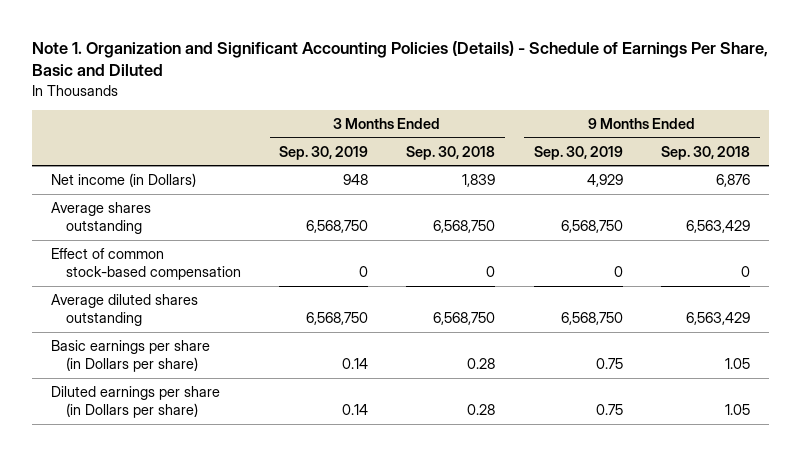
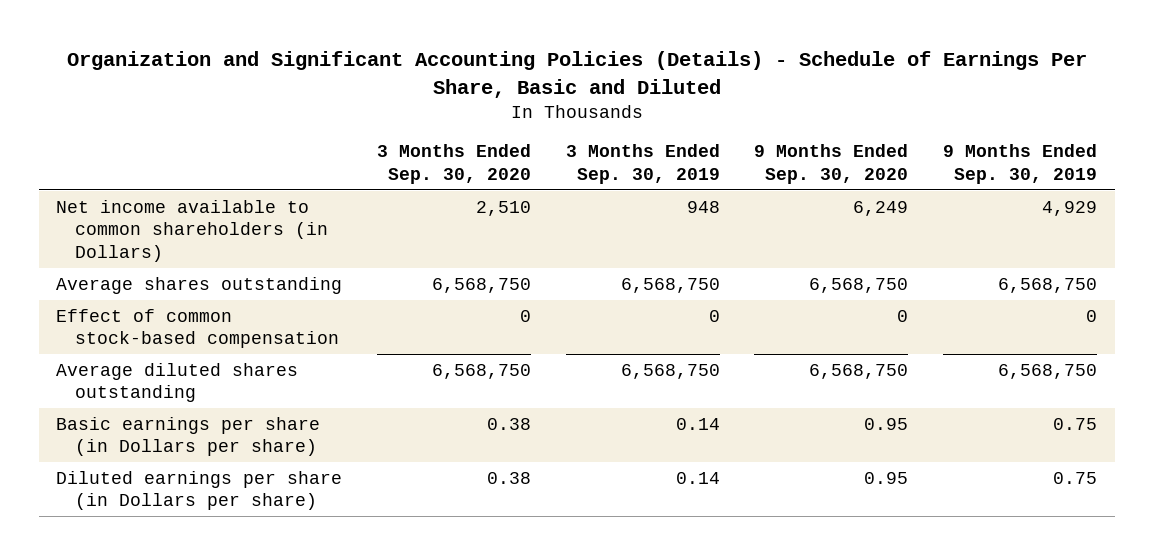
[32,41,769,77] Note 1. Organization and Significant Accounting Policies (Details) - Schedule of Earnings Per Share, Basic and Diluted -> [66,51,1087,98] Organization and Significant Accounting Policies (Details) - Schedule of Earnings Per Share, Basic and Diluted
[406,145,496,160] Sep. 30, 2018 -> none
[661,145,751,160] Sep. 30, 2018 -> none
none -> [376,144,531,185] 3 Months Ended Sep. 30, 2020
none -> [754,144,909,185] 9 Months Ended Sep. 30, 2020
[51,173,197,188] Net income (in Dollars) -> [56,199,328,262] Net income available to common shareholders (in Dollars)

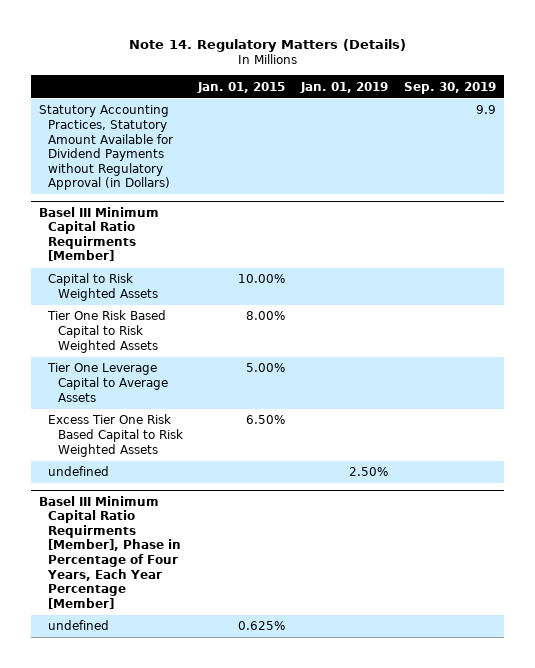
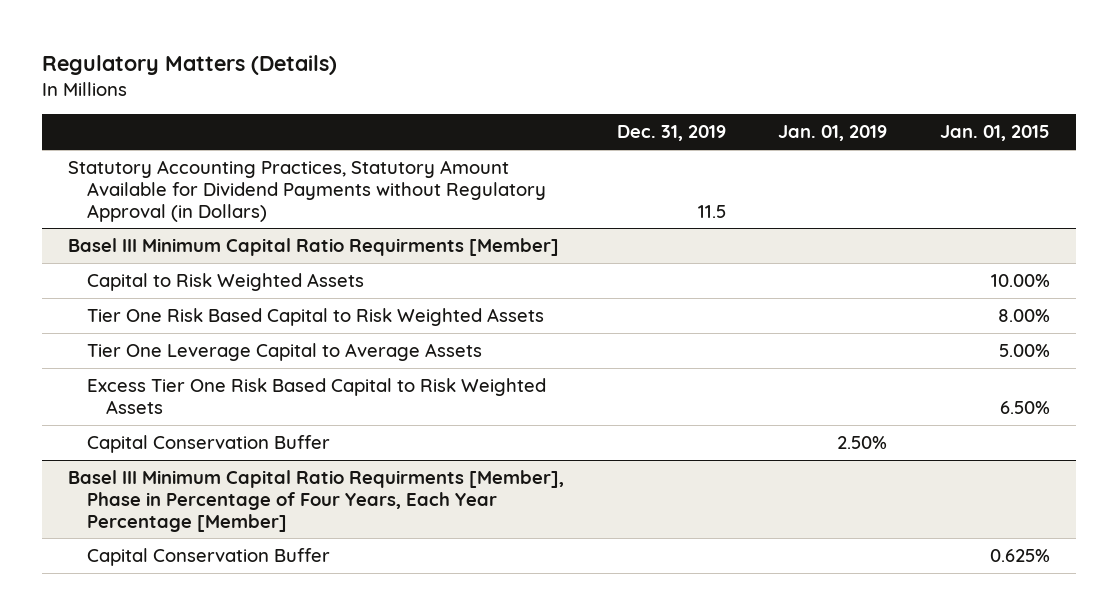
[128,38,406,52] Note 14. Regulatory Matters (Details) -> [41,54,337,75] Regulatory Matters (Details)
[404,81,497,94] Sep. 30, 2019 -> none
none -> [616,125,726,142] Dec. 31, 2019
[48,466,110,477] undefined -> [87,434,331,453] Capital Conservation Buffer
[48,620,110,631] undefined -> [87,547,331,566] Capital Conservation Buffer

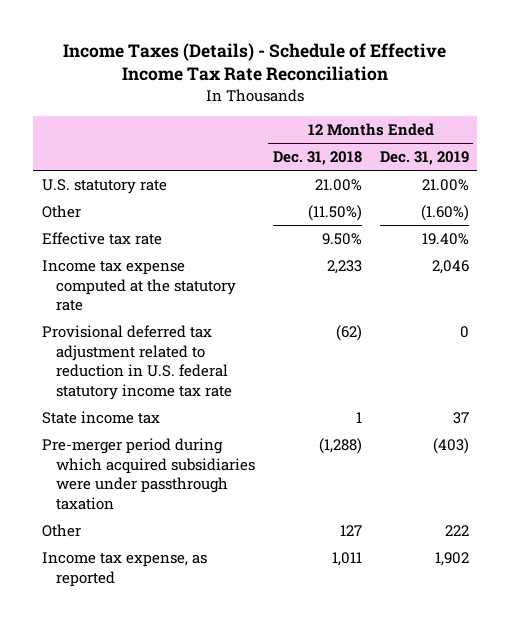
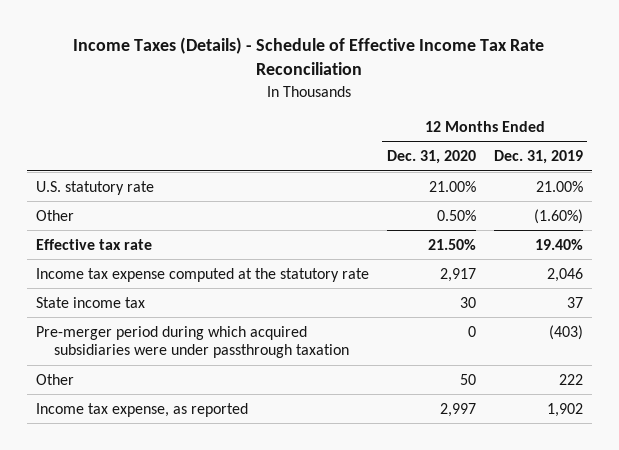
[272,151,362,166] Dec. 31, 2018 -> none
none -> [386,150,476,165] Dec. 31, 2020
[41,324,233,401] Provisional deferred tax adjustment related to reduction in U.S. federal statutory income tax rate -> none

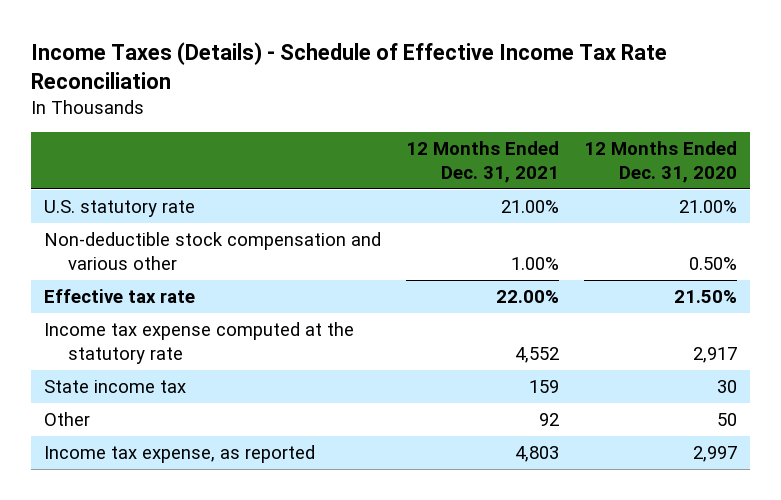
[493,150,583,165] Dec. 31, 2019 -> none
none -> [406,141,560,183] 12 Months Ended Dec. 31, 2021
[35,209,74,221] Other -> none
none -> [43,232,381,270] Non-deductible stock compensation and various other
[35,325,350,359] Pre-merger period during which acquired subsidiaries were under passthrough taxation -> none

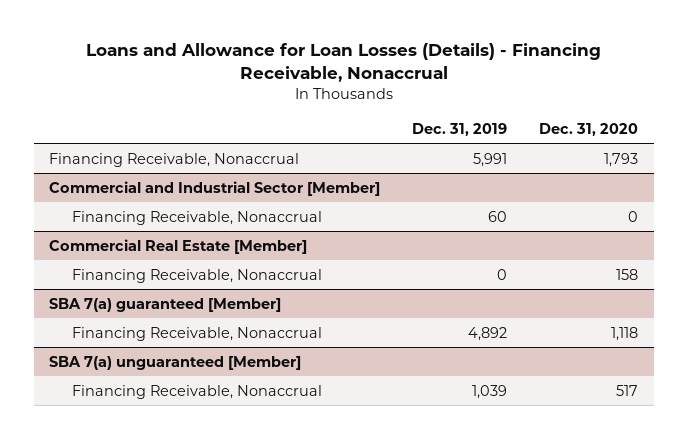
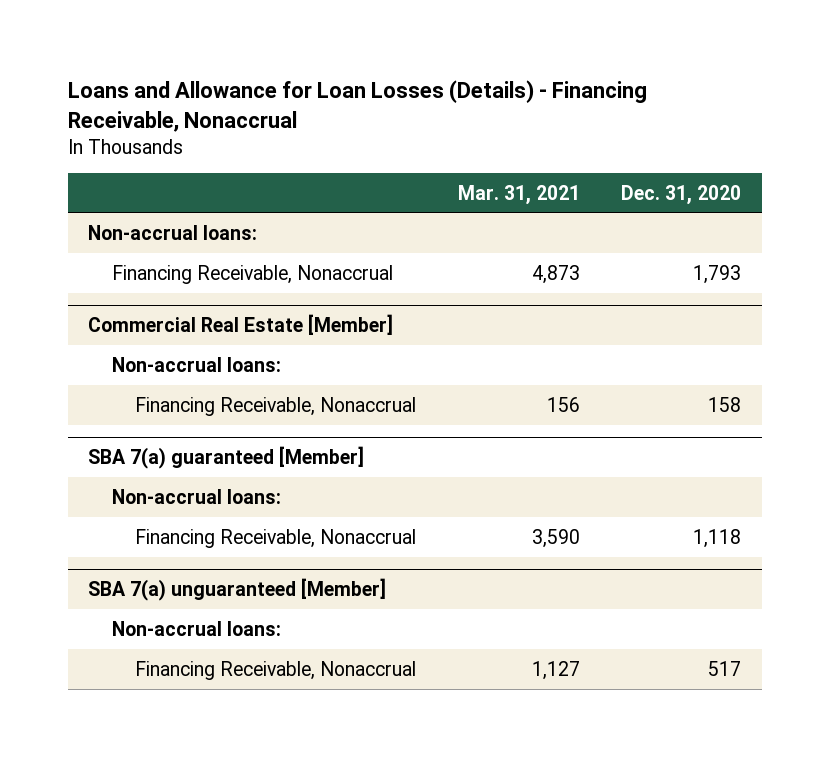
[412,122,508,136] Dec. 31, 2019 -> none
none -> [457,184,580,205] Mar. 31, 2021
none -> [88,224,258,240] Non-accrual loans:
[49,180,381,196] Commercial and Industrial Sector [Member] -> none
[72,210,323,225] Financing Receivable, Nonaccrual -> none
none -> [111,356,281,372] Non-accrual loans:
none -> [111,488,281,504] Non-accrual loans:
none -> [111,620,281,636] Non-accrual loans:

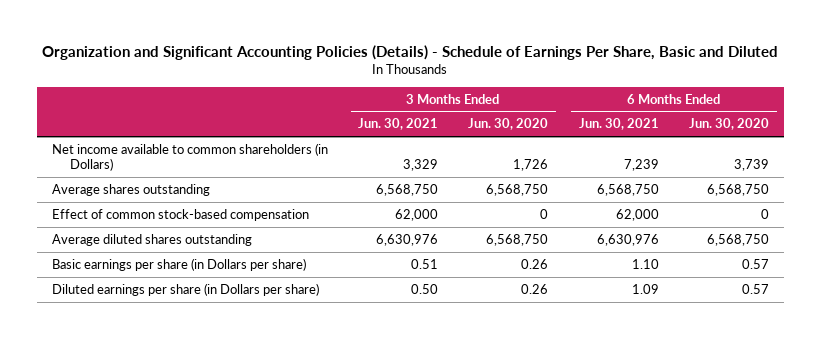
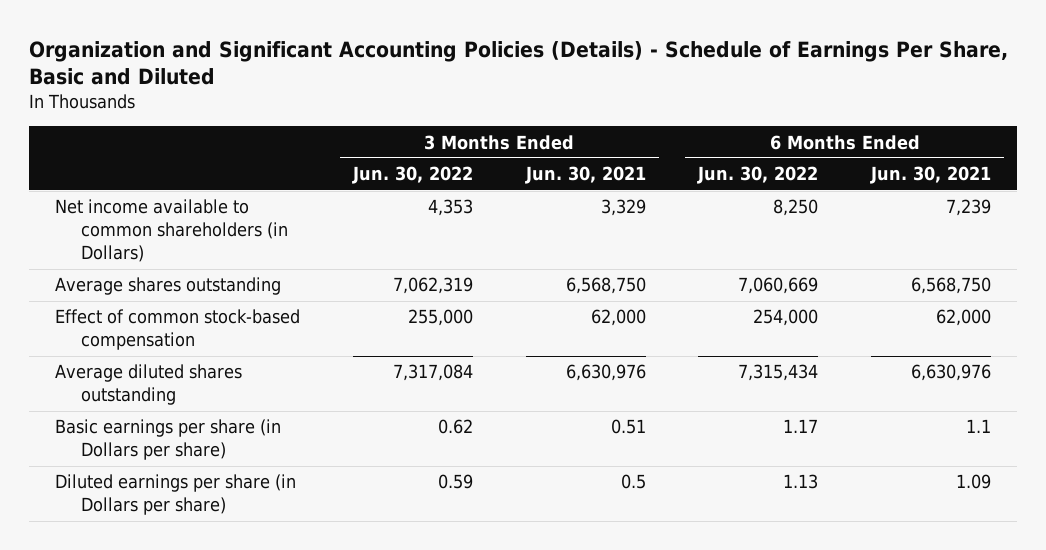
[468,118,549,131] Jun. 30, 2020 -> none
[689,118,770,131] Jun. 30, 2020 -> none
none -> [351,166,473,185] Jun. 30, 2022
none -> [697,166,819,185] Jun. 30, 2022
[631,259,659,270] 1.10 -> [966,419,992,434] 1.1
[411,284,439,295] 0.50 -> [620,474,646,490] 0.5

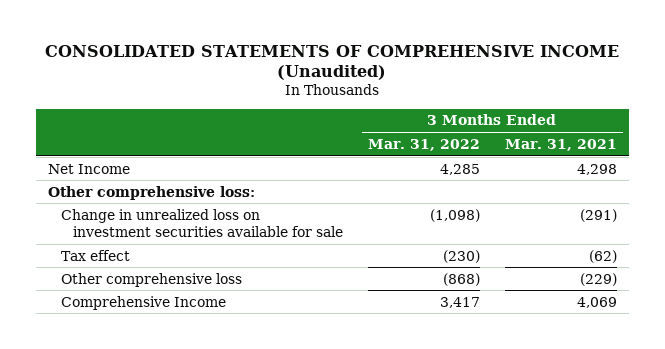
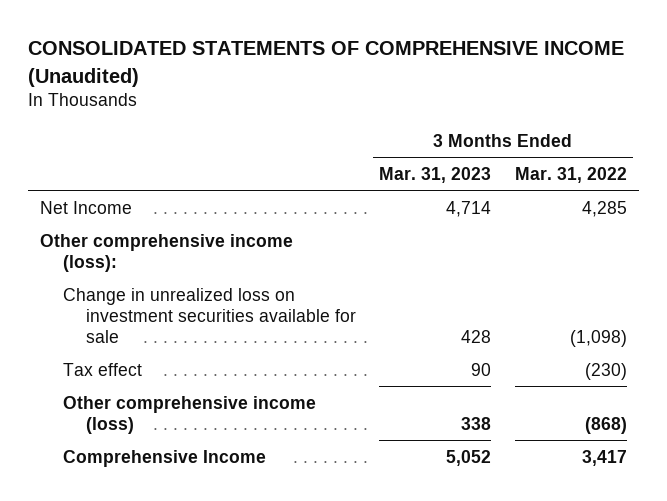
[504,138,617,151] Mar. 31, 2021 -> none
none -> [379,166,492,183] Mar. 31, 2023
[48,185,256,200] Other comprehensive loss: -> [40,233,294,272] Other comprehensive income (loss):
[60,272,242,287] Other comprehensive loss -> [62,395,316,434] Other comprehensive income (loss)

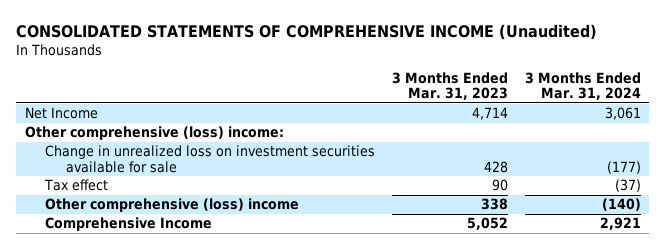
[515,166,628,183] Mar. 31, 2022 -> none
none -> [525,71,642,101] 3 Months Ended Mar. 31, 2024
[40,233,294,272] Other comprehensive income (loss): -> [24,126,284,141] Other comprehensive (loss) income:
[62,395,316,434] Other comprehensive income (loss) -> [45,198,300,213] Other comprehensive (loss) income

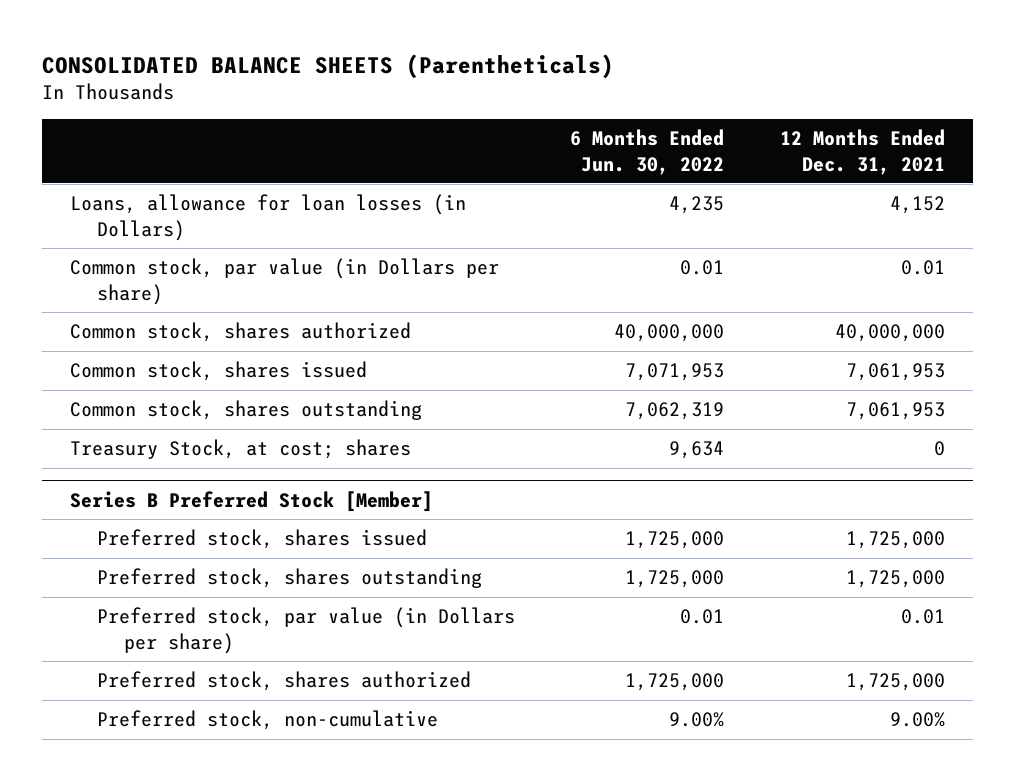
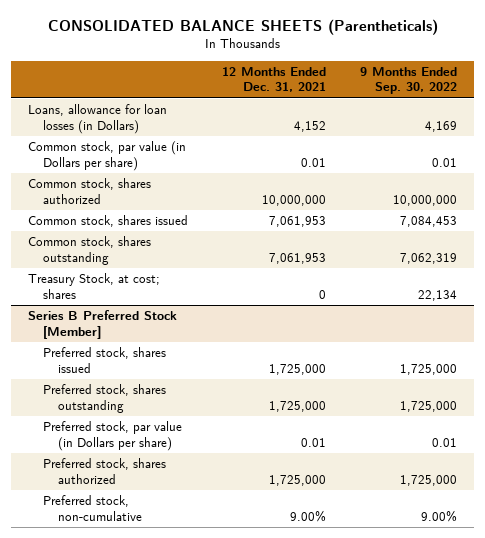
[570,129,725,175] 6 Months Ended Jun. 30, 2022 -> none
none -> [360,67,458,95] 9 Months Ended Sep. 30, 2022
[834,324,945,343] 40,000,000 -> [262,194,327,206] 10,000,000

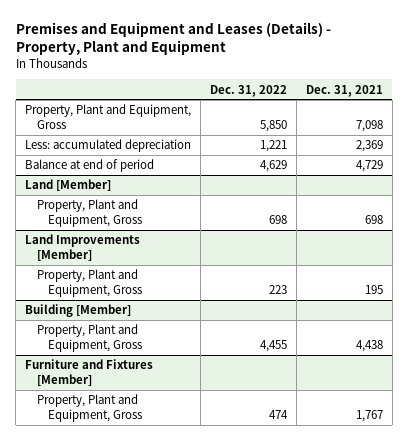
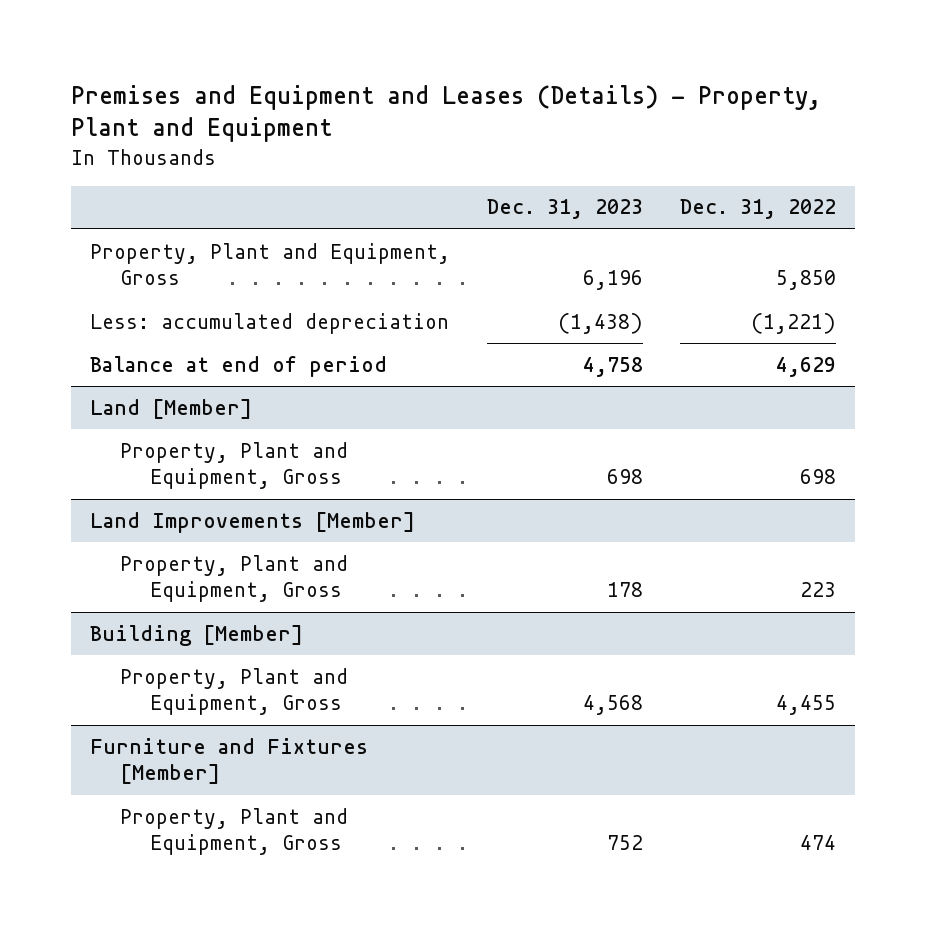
[305,84,383,97] Dec. 31, 2021 -> none
none -> [486,199,643,220] Dec. 31, 2023
[260,140,288,153] 1,221 -> [751,312,837,334] (1,221)

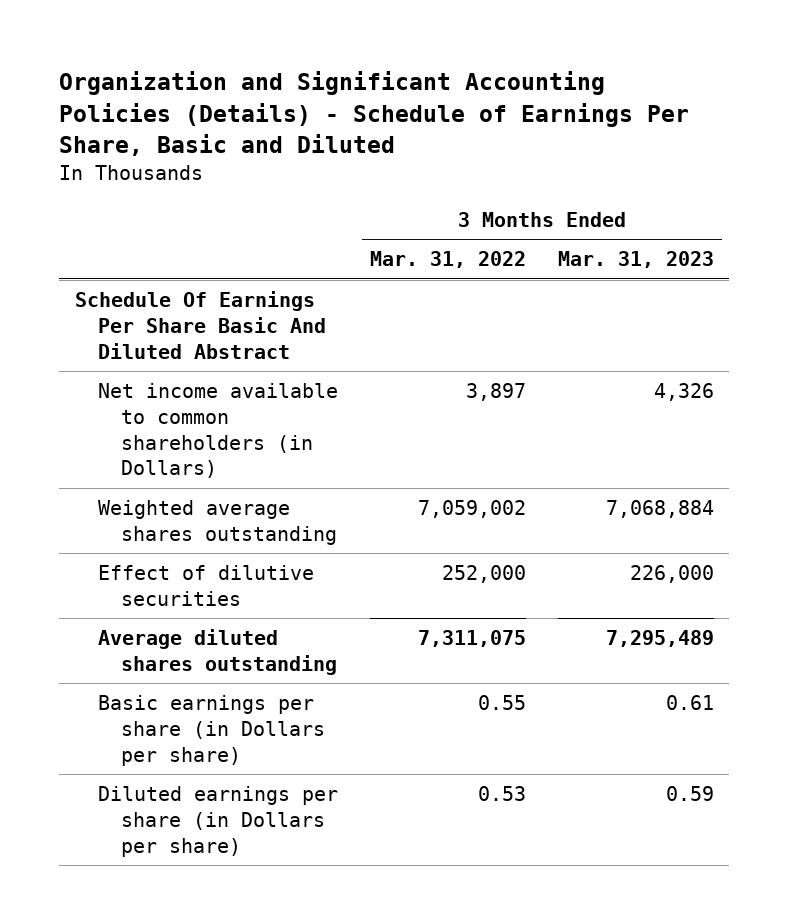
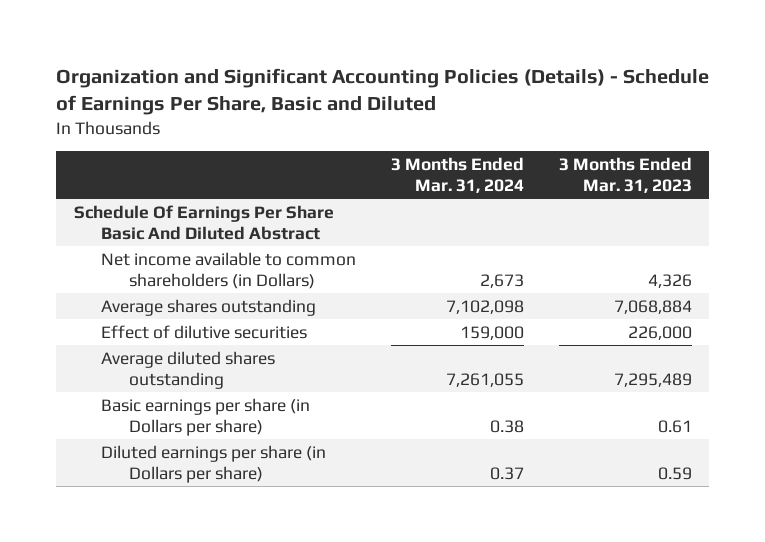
[369,251,526,269] Mar. 31, 2022 -> none
none -> [390,156,524,194] 3 Months Ended Mar. 31, 2024
[98,499,337,545] Weighted average shares outstanding -> [101,298,317,316] Average shares outstanding

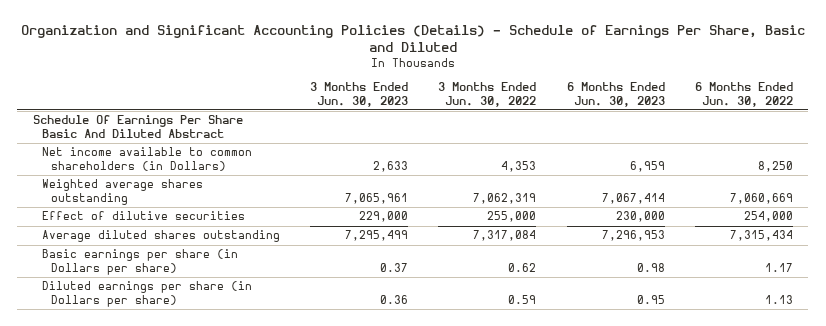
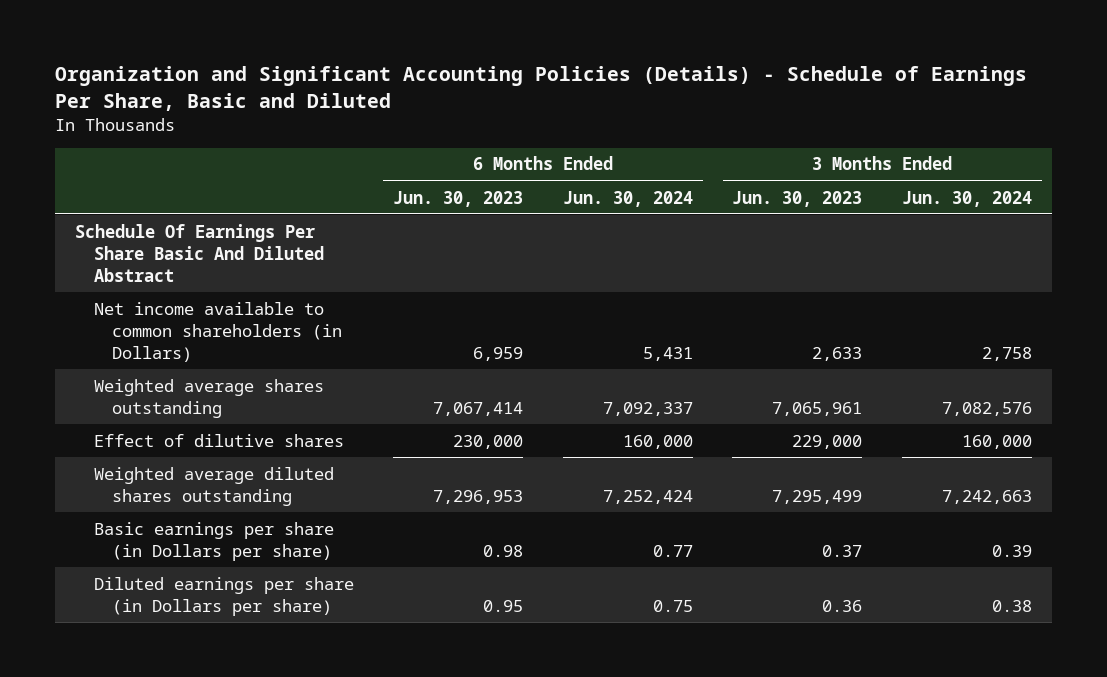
[438,82,537,107] 3 Months Ended Jun. 30, 2022 -> none
[695,82,794,107] 6 Months Ended Jun. 30, 2022 -> none
none -> [562,190,693,207] Jun. 30, 2024
none -> [902,190,1033,207] Jun. 30, 2024
[41,211,245,221] Effect of dilutive securities -> [93,433,344,447] Effect of dilutive shares
[41,230,280,243] Average diluted shares outstanding -> [93,466,334,506] Weighted average diluted shares outstanding

